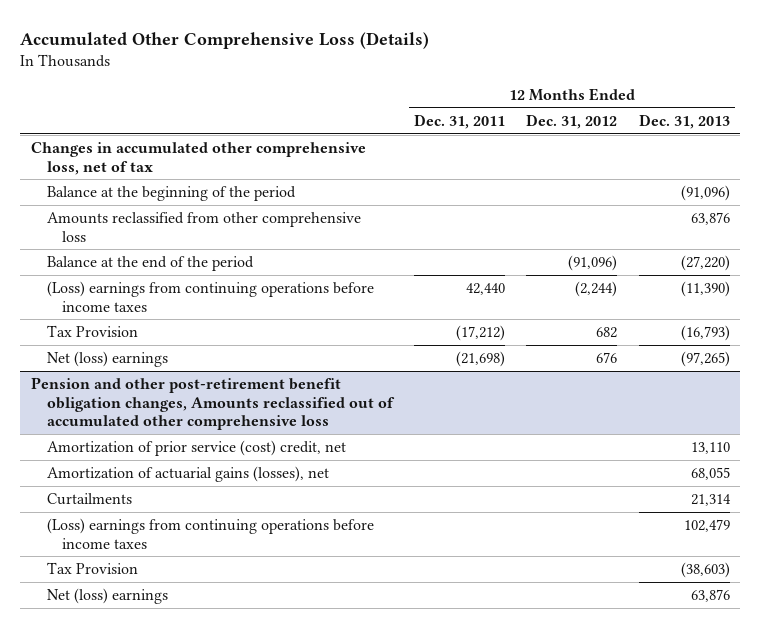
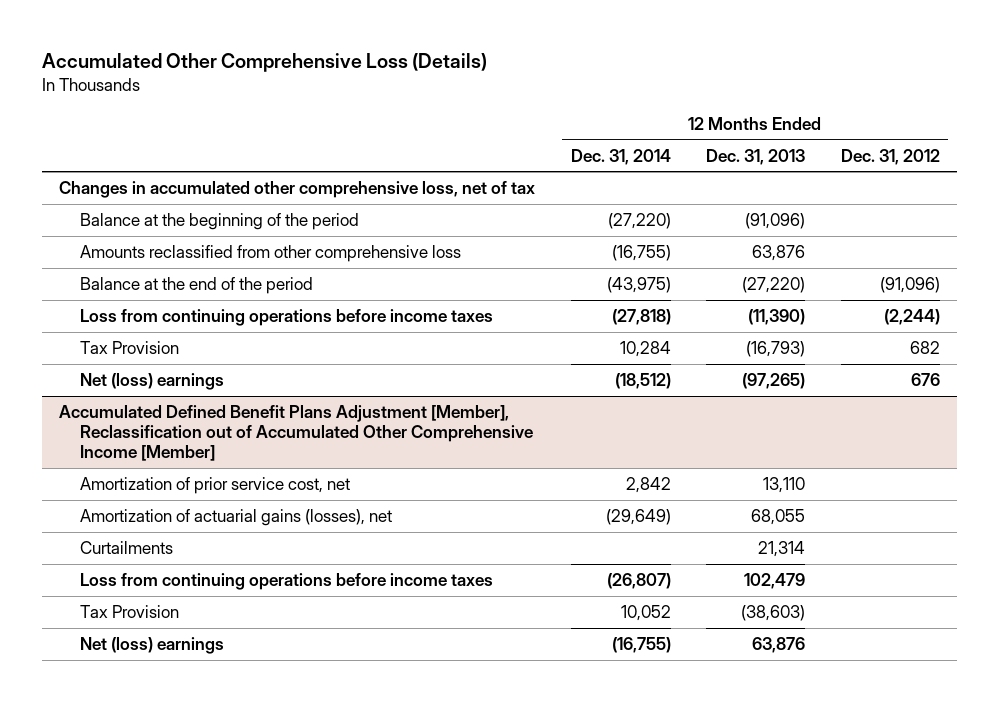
[413,113,505,129] Dec. 31, 2011 -> none
none -> [570,148,671,165] Dec. 31, 2014
[46,281,374,312] (Loss) earnings from continuing operations before income taxes -> [79,309,493,327] Loss from continuing operations before income taxes
[30,377,395,431] Pension and other post-retirement benefit obligation changes, Amounts reclassified out of accumulated other comprehensive loss -> none
none -> [59,405,533,462] Accumulated Defined Benefit Plans Adjustment [Member], Reclassification out of Accumulated Other Comprehensive Income [Member]
[46,440,346,457] Amortization of prior service (cost) credit, net -> [79,477,350,495] Amortization of prior service cost, net
[46,518,374,549] (Loss) earnings from continuing operations before income taxes -> [79,573,493,591] Loss from continuing operations before income taxes

